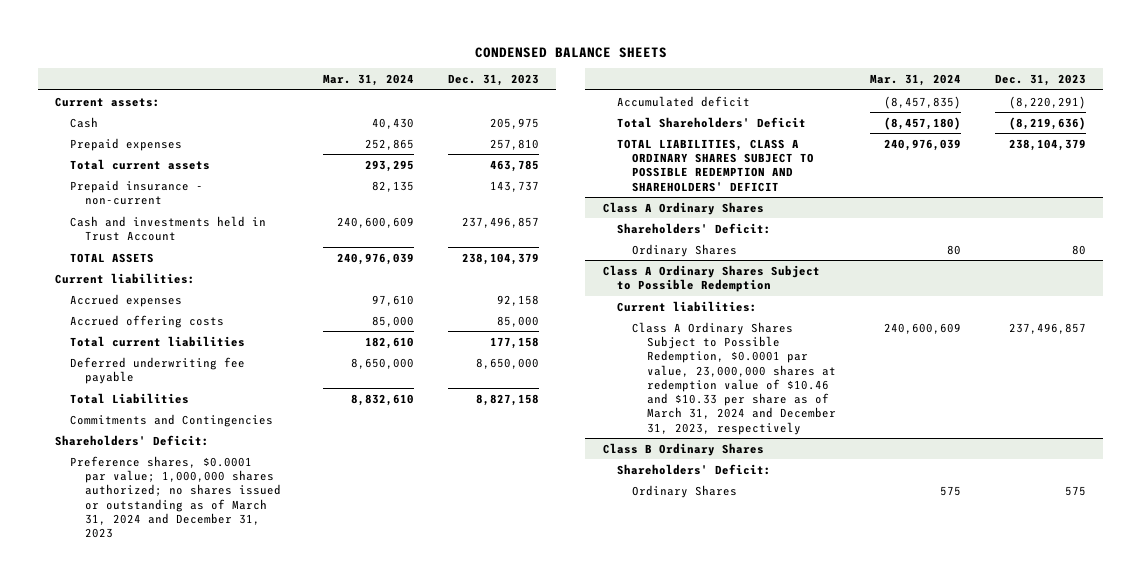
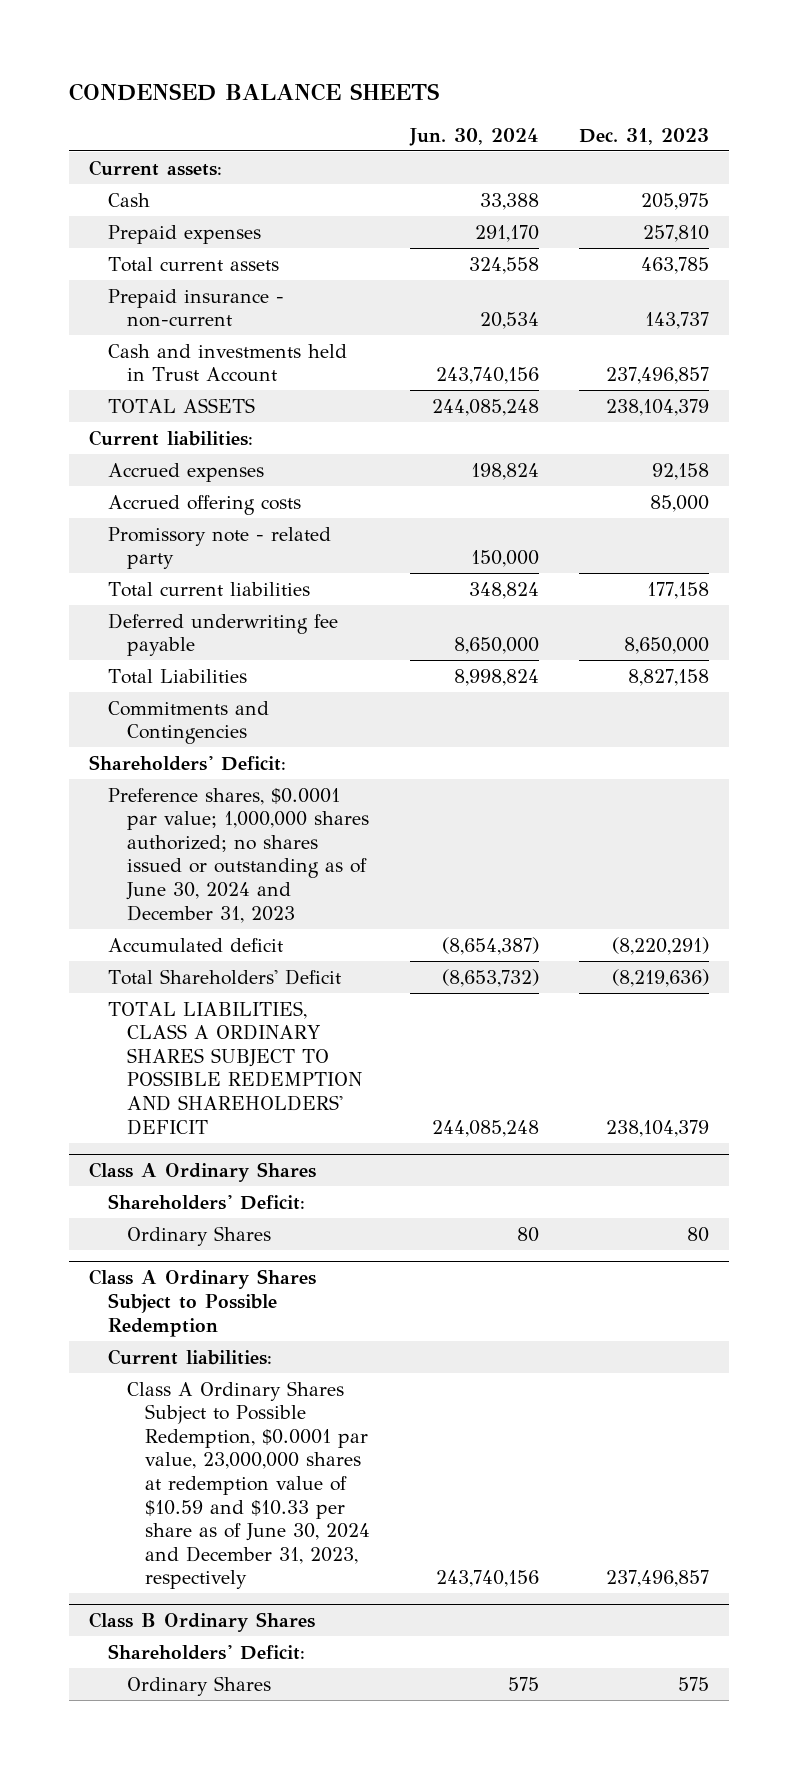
[322,74,414,87] Mar. 31, 2024 -> none
none -> [409,127,540,146] Jun. 30, 2024
none -> [107,526,331,570] Promissory note - related party
[70,455,281,539] Preference shares, $0.0001 par value; 1,000,000 shares authorized; no shares issued or outstanding as of March 31, 2024 and December 31, 2023 -> [107,787,369,923] Preference shares, $0.0001 par value; 1,000,000 shares authorized; no shares issued or outstanding as of June 30, 2024 and December 31, 2023
[632,321,836,435] Class A Ordinary Shares Subject to Possible Redemption, $0.0001 par value, 23,000,000 shares at redemption value of $10.46 and $10.33 per share as of March 31, 2024 and December 31, 2023, respectively -> [126,1380,371,1590] Class A Ordinary Shares Subject to Possible Redemption, $0.0001 par value, 23,000,000 shares at redemption value of $10.59 and $10.33 per share as of June 30, 2024 and December 31, 2023, respectively

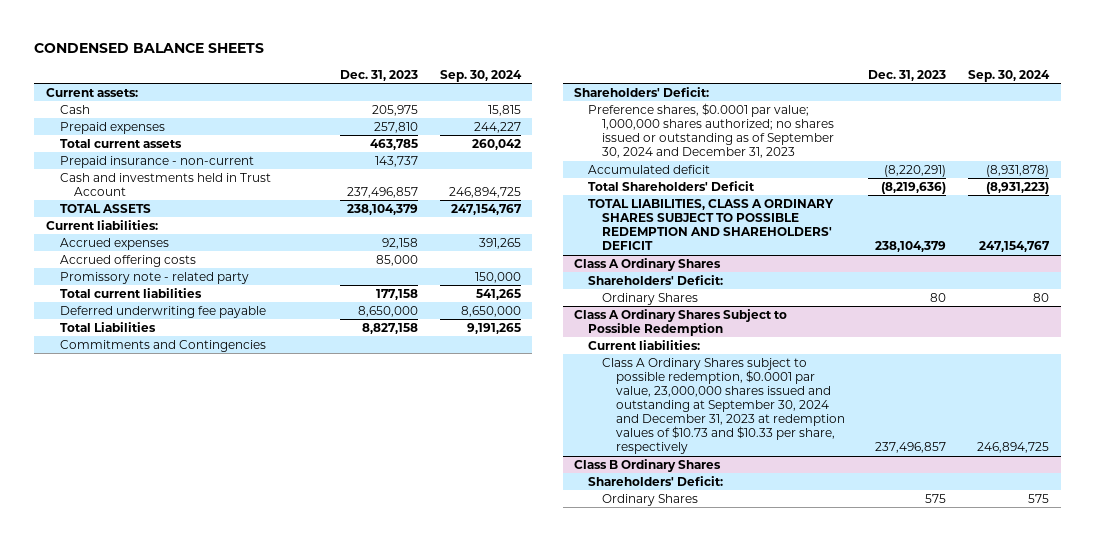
[409,127,540,146] Jun. 30, 2024 -> none
none -> [440,69,523,82] Sep. 30, 2024
[107,787,369,923] Preference shares, $0.0001 par value; 1,000,000 shares authorized; no shares issued or outstanding as of June 30, 2024 and December 31, 2023 -> [588,102,835,159] Preference shares, $0.0001 par value; 1,000,000 shares authorized; no shares issued or outstanding as of September 30, 2024 and December 31, 2023
[126,1380,371,1590] Class A Ordinary Shares Subject to Possible Redemption, $0.0001 par value, 23,000,000 shares at redemption value of $10.59 and $10.33 per share as of June 30, 2024 and December 31, 2023, respectively -> [602,357,846,455] Class A Ordinary Shares subject to possible redemption, $0.0001 par value, 23,000,000 shares issued and outstanding at September 30, 2024 and December 31, 2023 at redemption values of $10.73 and $10.33 per share, respectively

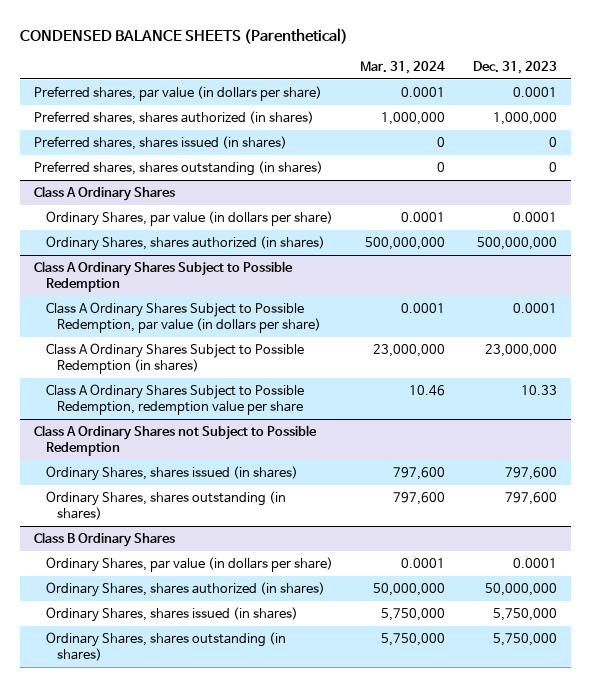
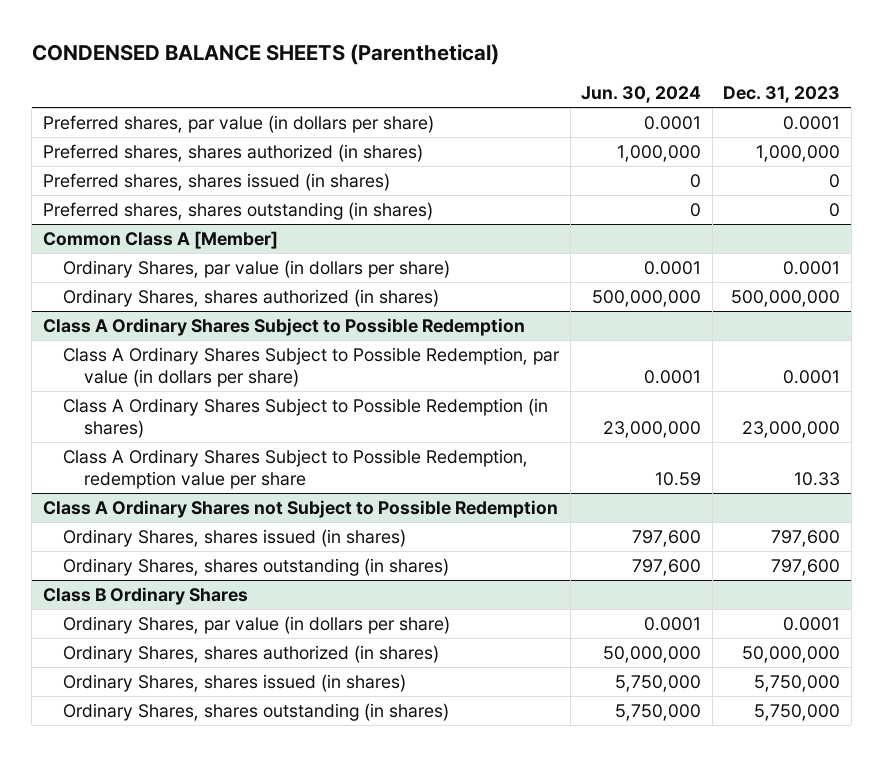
[360,61,446,75] Mar. 31, 2024 -> none
none -> [581,86,702,104] Jun. 30, 2024
[34,186,176,202] Class A Ordinary Shares -> [42,231,278,250] Common Class A [Member]

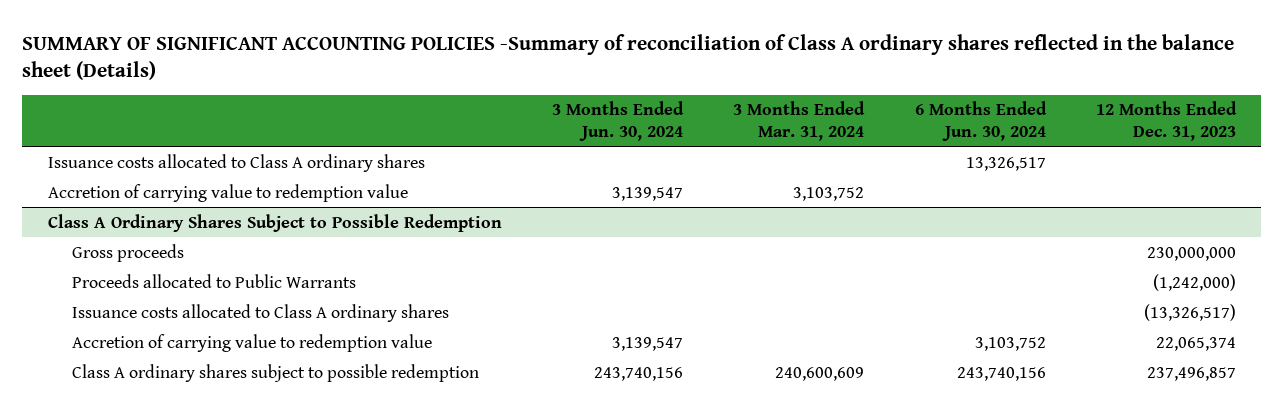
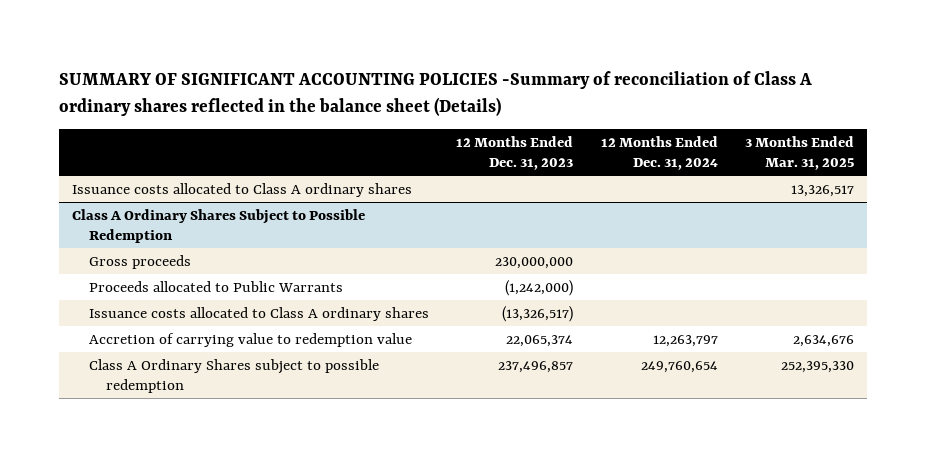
[551,101,684,141] 3 Months Ended Jun. 30, 2024 -> none
[733,101,866,141] 3 Months Ended Mar. 31, 2024 -> none
[914,101,1047,141] 6 Months Ended Jun. 30, 2024 -> none
none -> [600,136,718,171] 12 Months Ended Dec. 31, 2024
none -> [744,136,854,171] 3 Months Ended Mar. 31, 2025
[47,183,408,202] Accretion of carrying value to redemption value -> none
[72,363,480,382] Class A ordinary shares subject to possible redemption -> [89,358,380,393] Class A Ordinary Shares subject to possible redemption

